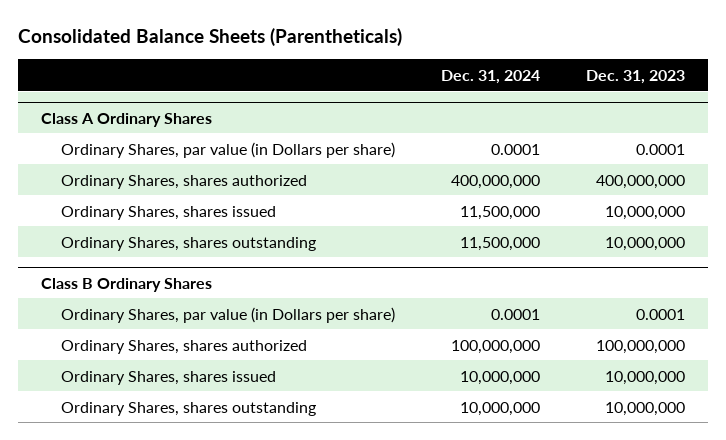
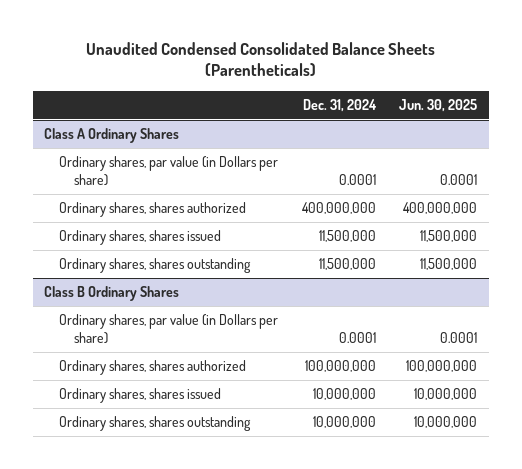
[17,27,402,46] Consolidated Balance Sheets (Parentheticals) -> [85,41,435,77] Unaudited Condensed Consolidated Balance Sheets (Parentheticals)
[585,69,685,84] Dec. 31, 2023 -> none
none -> [399,98,478,112] Jun. 30, 2025
[60,141,395,158] Ordinary Shares, par value (in Dollars per share) -> [59,156,279,187] Ordinary shares, par value (in Dollars per share)
[60,174,307,189] Ordinary Shares, shares authorized -> [59,202,247,218] Ordinary shares, shares authorized
[60,205,276,220] Ordinary Shares, shares issued -> [59,230,222,246] Ordinary shares, shares issued
[60,236,316,251] Ordinary Shares, shares outstanding -> [59,258,252,274] Ordinary shares, shares outstanding
[60,306,395,323] Ordinary Shares, par value (in Dollars per share) -> [59,314,279,345] Ordinary shares, par value (in Dollars per share)
[60,339,307,354] Ordinary Shares, shares authorized -> [59,360,247,376] Ordinary shares, shares authorized
[60,370,276,385] Ordinary Shares, shares issued -> [59,388,222,404] Ordinary shares, shares issued
[60,401,316,416] Ordinary Shares, shares outstanding -> [59,416,252,432] Ordinary shares, shares outstanding

